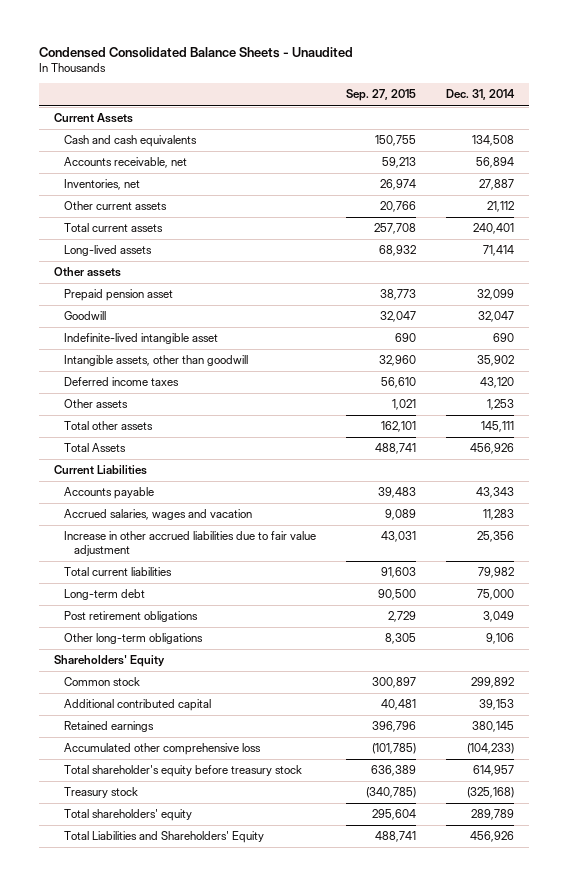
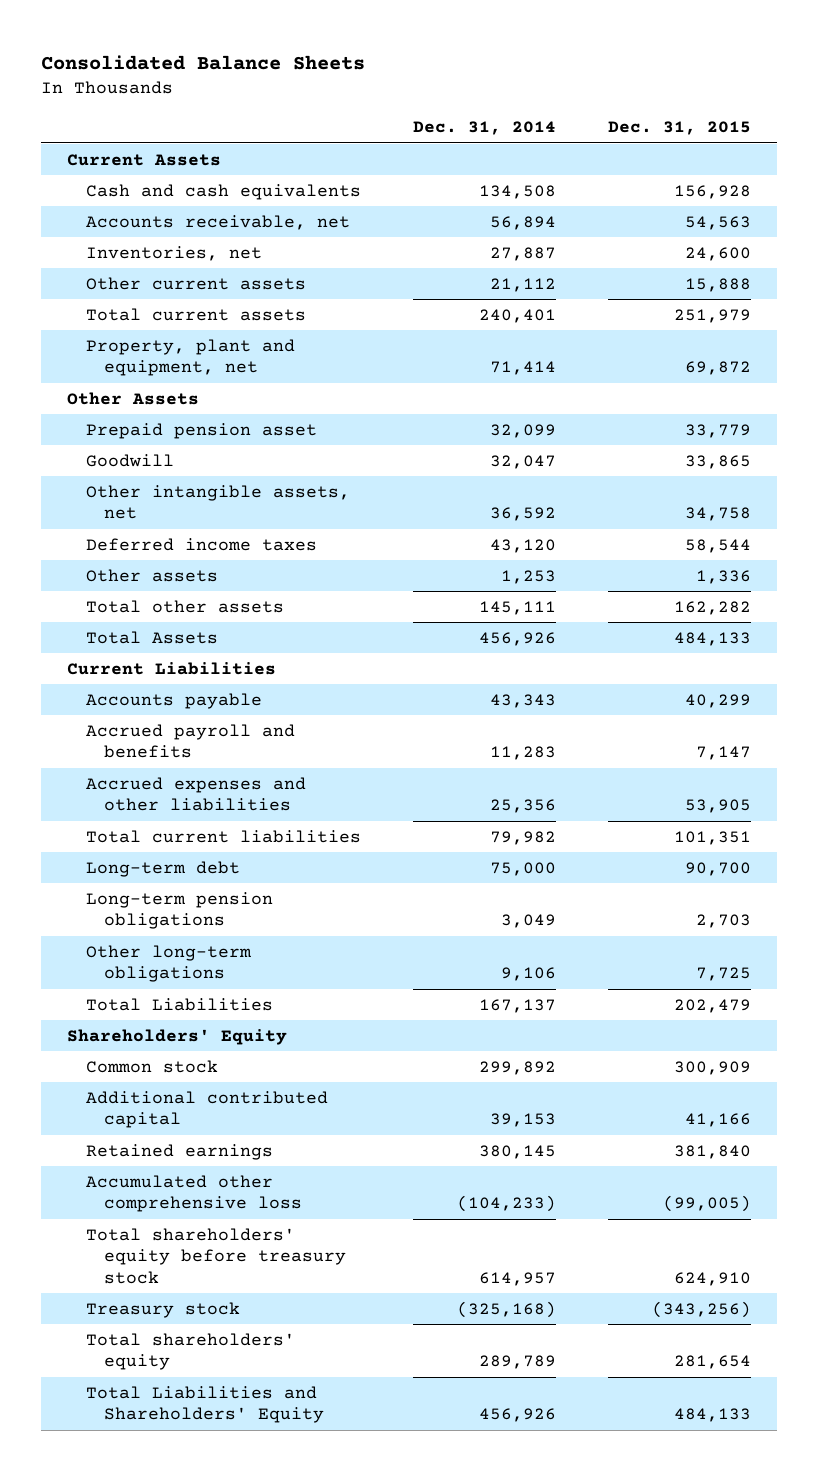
[39,46,354,58] Condensed Consolidated Balance Sheets - Unaudited -> [41,55,366,71] Consolidated Balance Sheets
[346,89,417,102] Sep. 27, 2015 -> none
none -> [608,121,752,136] Dec. 31, 2015
[64,245,153,257] Long-lived assets -> [85,338,295,377] Property, plant and equipment, net
[54,267,122,278] Other assets -> [67,391,200,405] Other Assets
[64,333,219,345] Indefinite-lived intangible asset -> none
[64,355,249,367] Intangible assets, other than goodwill -> [85,484,350,520] Other intangible assets, net
[476,355,514,367] 35,902 -> [489,507,556,522] 36,592
[64,509,253,521] Accrued salaries, wages and vacation -> [85,723,295,759] Accrued payroll and benefits
[64,531,317,556] Increase in other accrued liabilities due to fair value adjustment -> [85,776,306,812] Accrued expenses and other liabilities
[64,611,199,623] Post retirement obligations -> [85,891,273,930] Long-term pension obligations
none -> [85,997,273,1011] Total Liabilities
[64,765,303,778] Total shareholder's equity before treasury stock -> [85,1227,347,1284] Total shareholders' equity before treasury stock

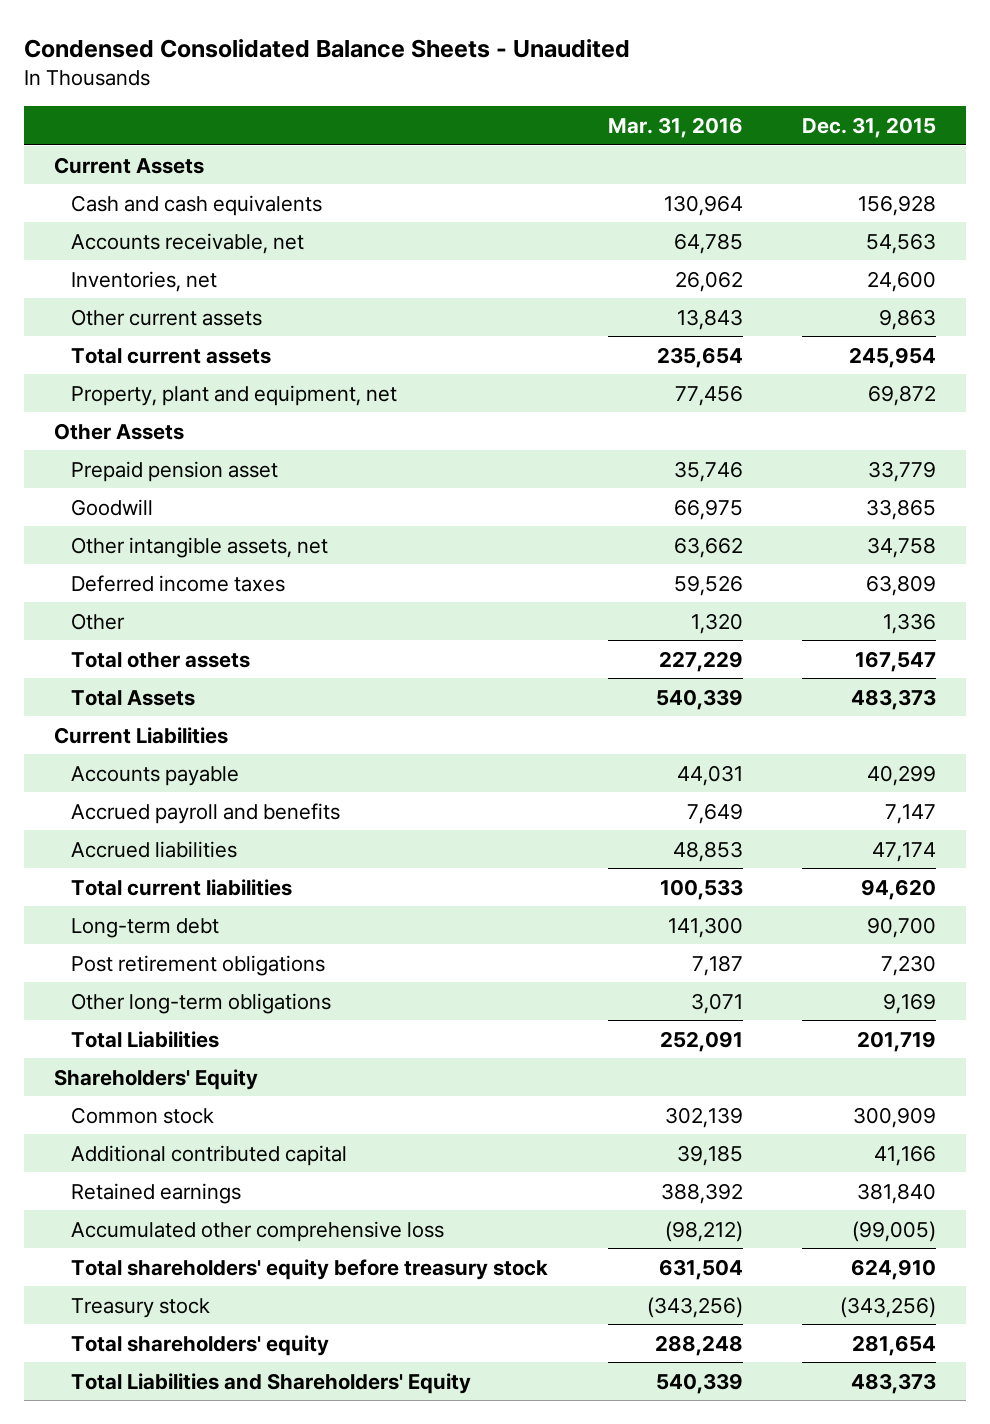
[41,55,366,71] Consolidated Balance Sheets -> [24,38,631,58] Condensed Consolidated Balance Sheets - Unaudited
[412,121,556,136] Dec. 31, 2014 -> none
none -> [607,116,743,138] Mar. 31, 2016
[685,277,752,292] 15,888 -> [879,308,937,330] 9,863
[674,308,752,323] 251,979 -> [849,346,937,368] 245,954
[685,538,752,553] 58,544 -> [866,574,937,596] 63,809
[85,568,218,582] Other assets -> [71,612,126,630] Other
[674,600,752,615] 162,282 -> [855,650,937,672] 167,547
[674,631,752,646] 484,133 -> [851,688,937,710] 483,373
[85,776,306,812] Accrued expenses and other liabilities -> [71,840,238,858] Accrued liabilities
[685,799,752,814] 53,905 -> [872,841,937,862] 47,174
[674,830,752,845] 101,351 -> [861,878,937,900] 94,620
[85,891,273,930] Long-term pension obligations -> none
none -> [71,954,326,976] Post retirement obligations
[696,967,752,982] 7,725 -> [883,992,937,1014] 9,169
[674,998,752,1013] 202,479 -> [857,1030,937,1052] 201,719
[674,1408,752,1423] 484,133 -> [851,1372,937,1394] 483,373

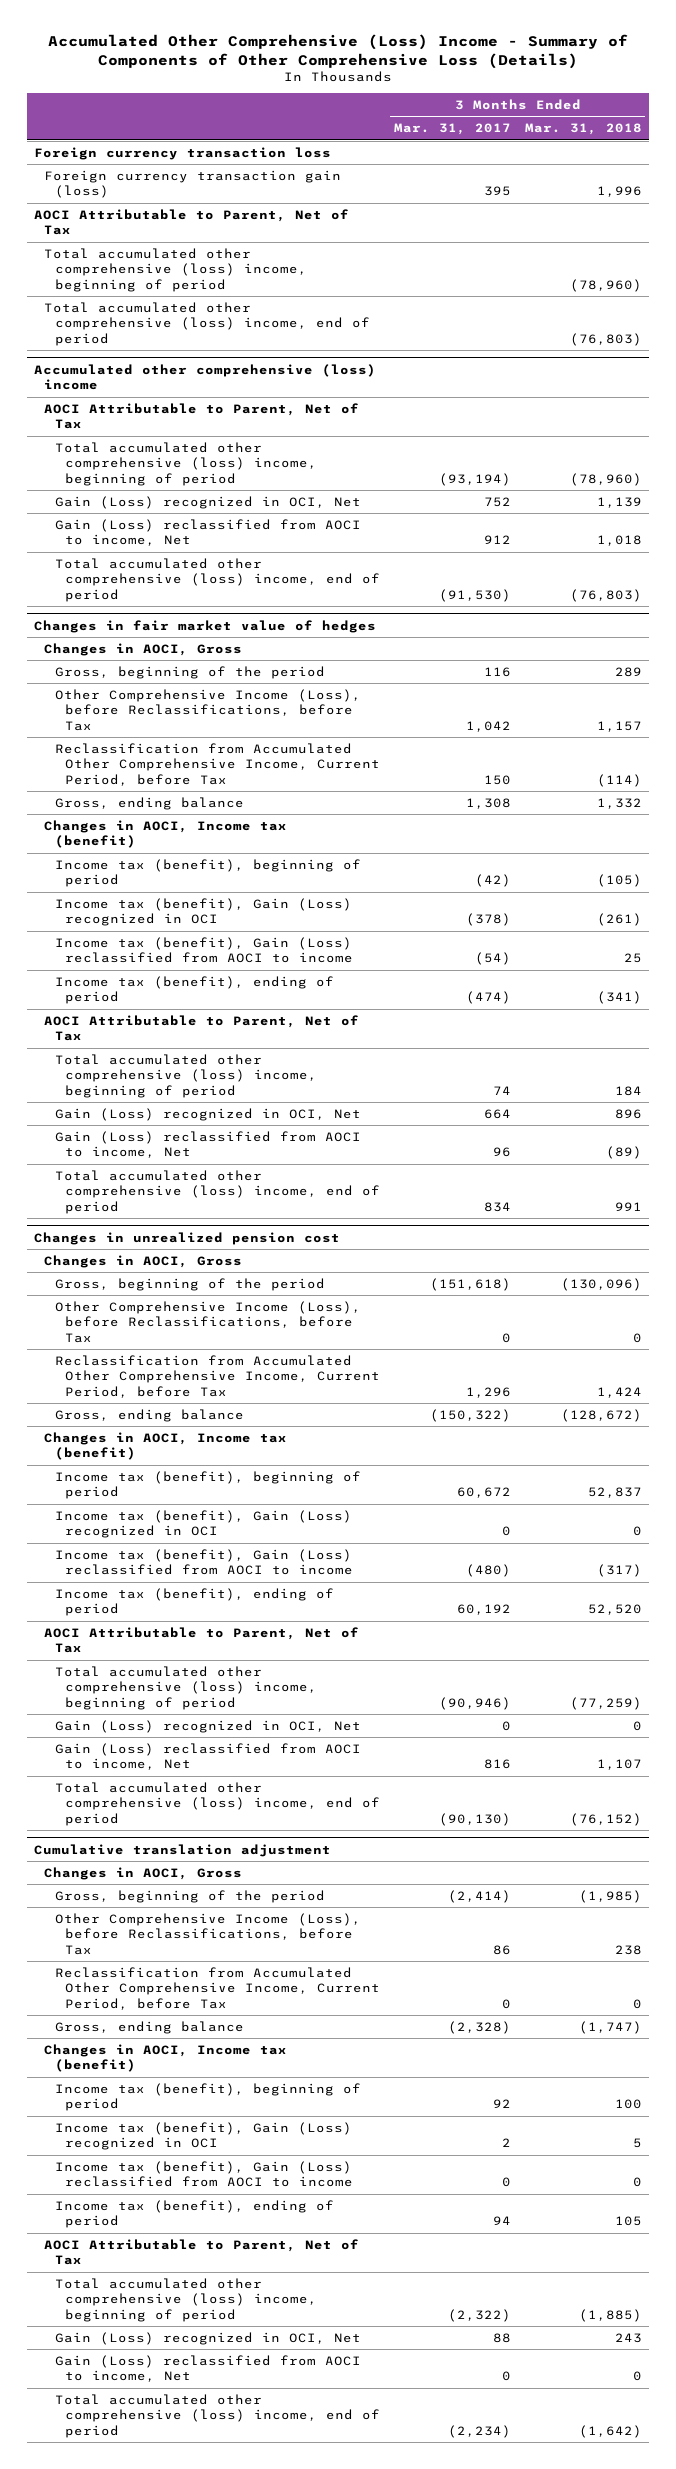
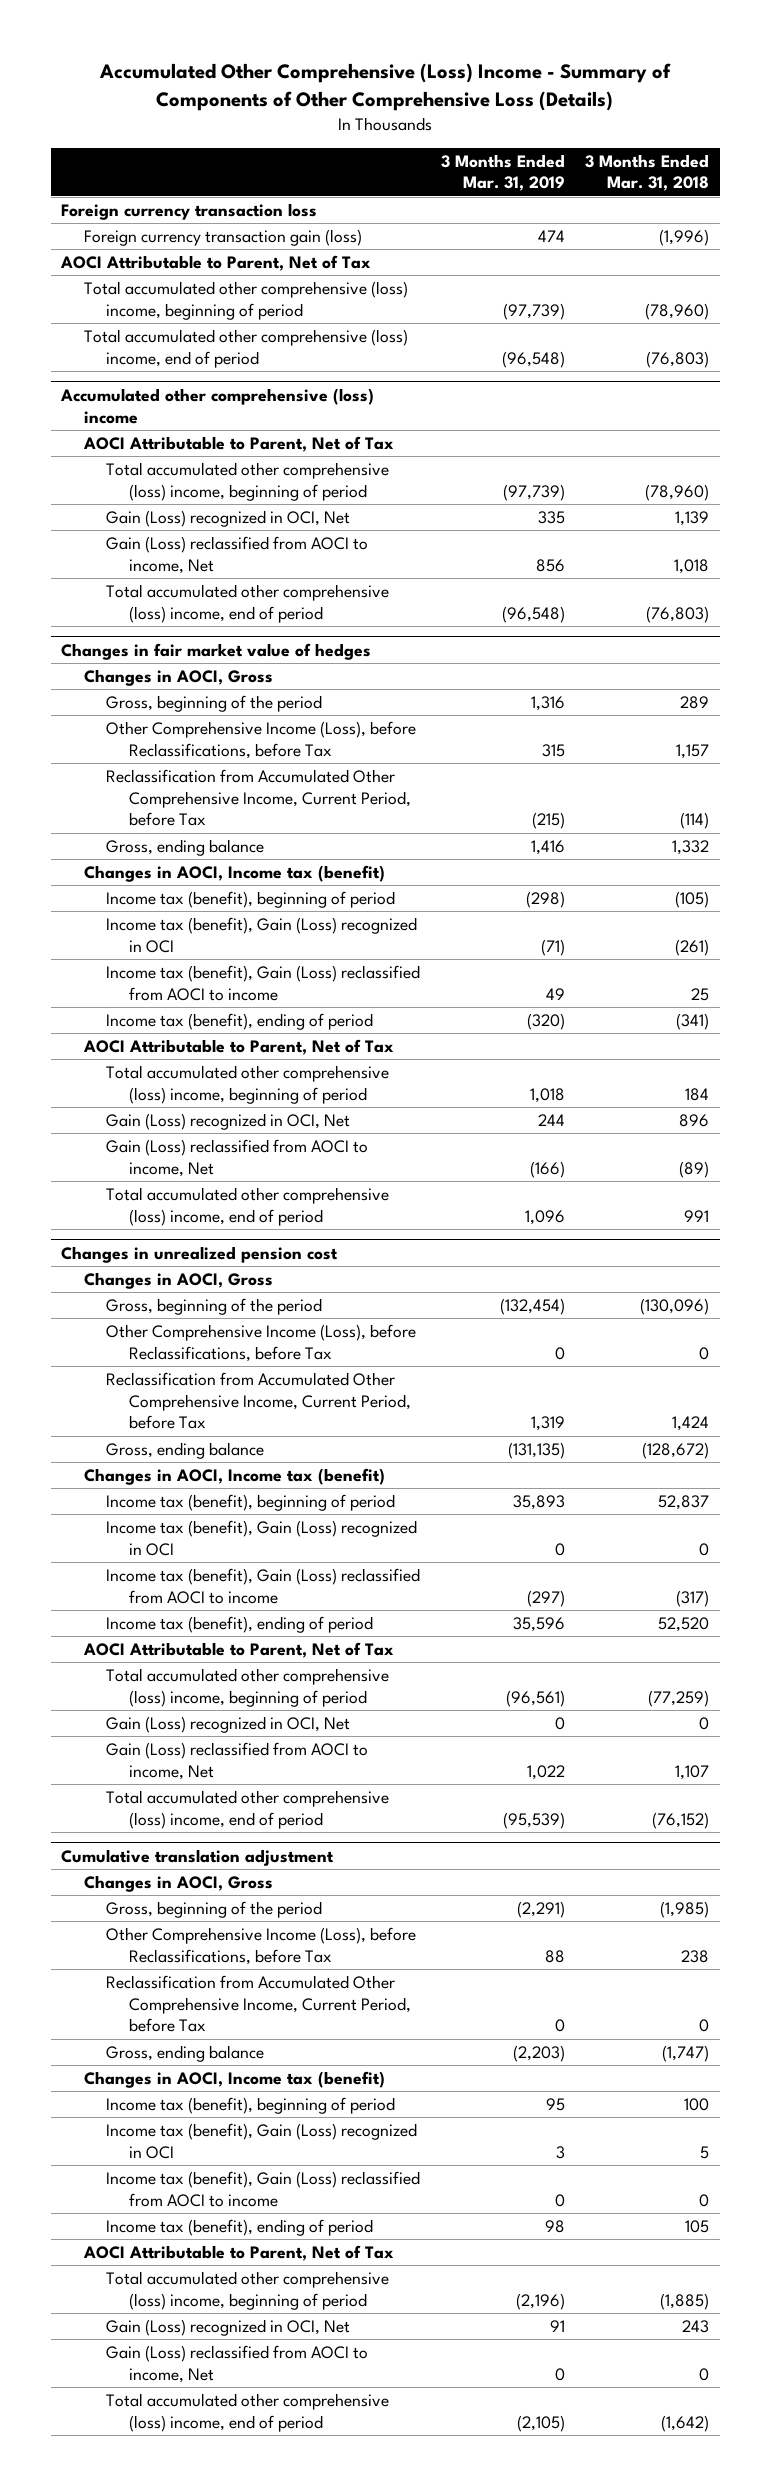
[393,123,511,136] Mar. 31, 2017 -> none
none -> [440,153,565,192] 3 Months Ended Mar. 31, 2019
[596,186,642,198] 1,996 -> [659,229,710,247] (1,996)

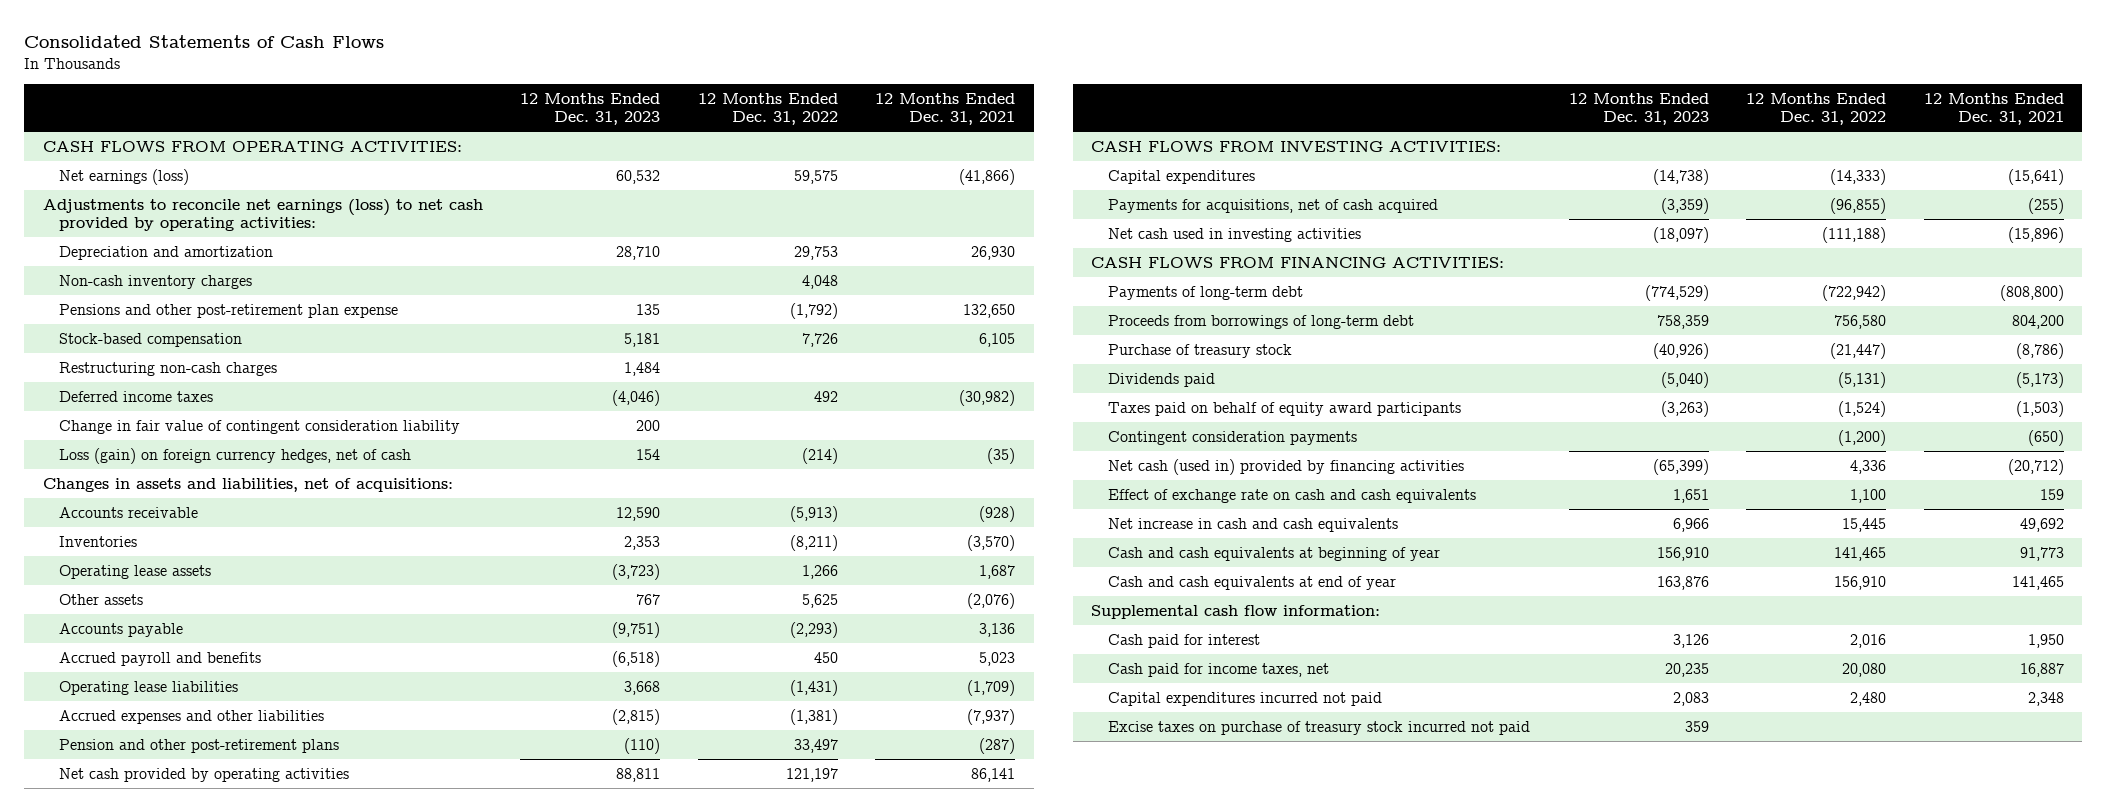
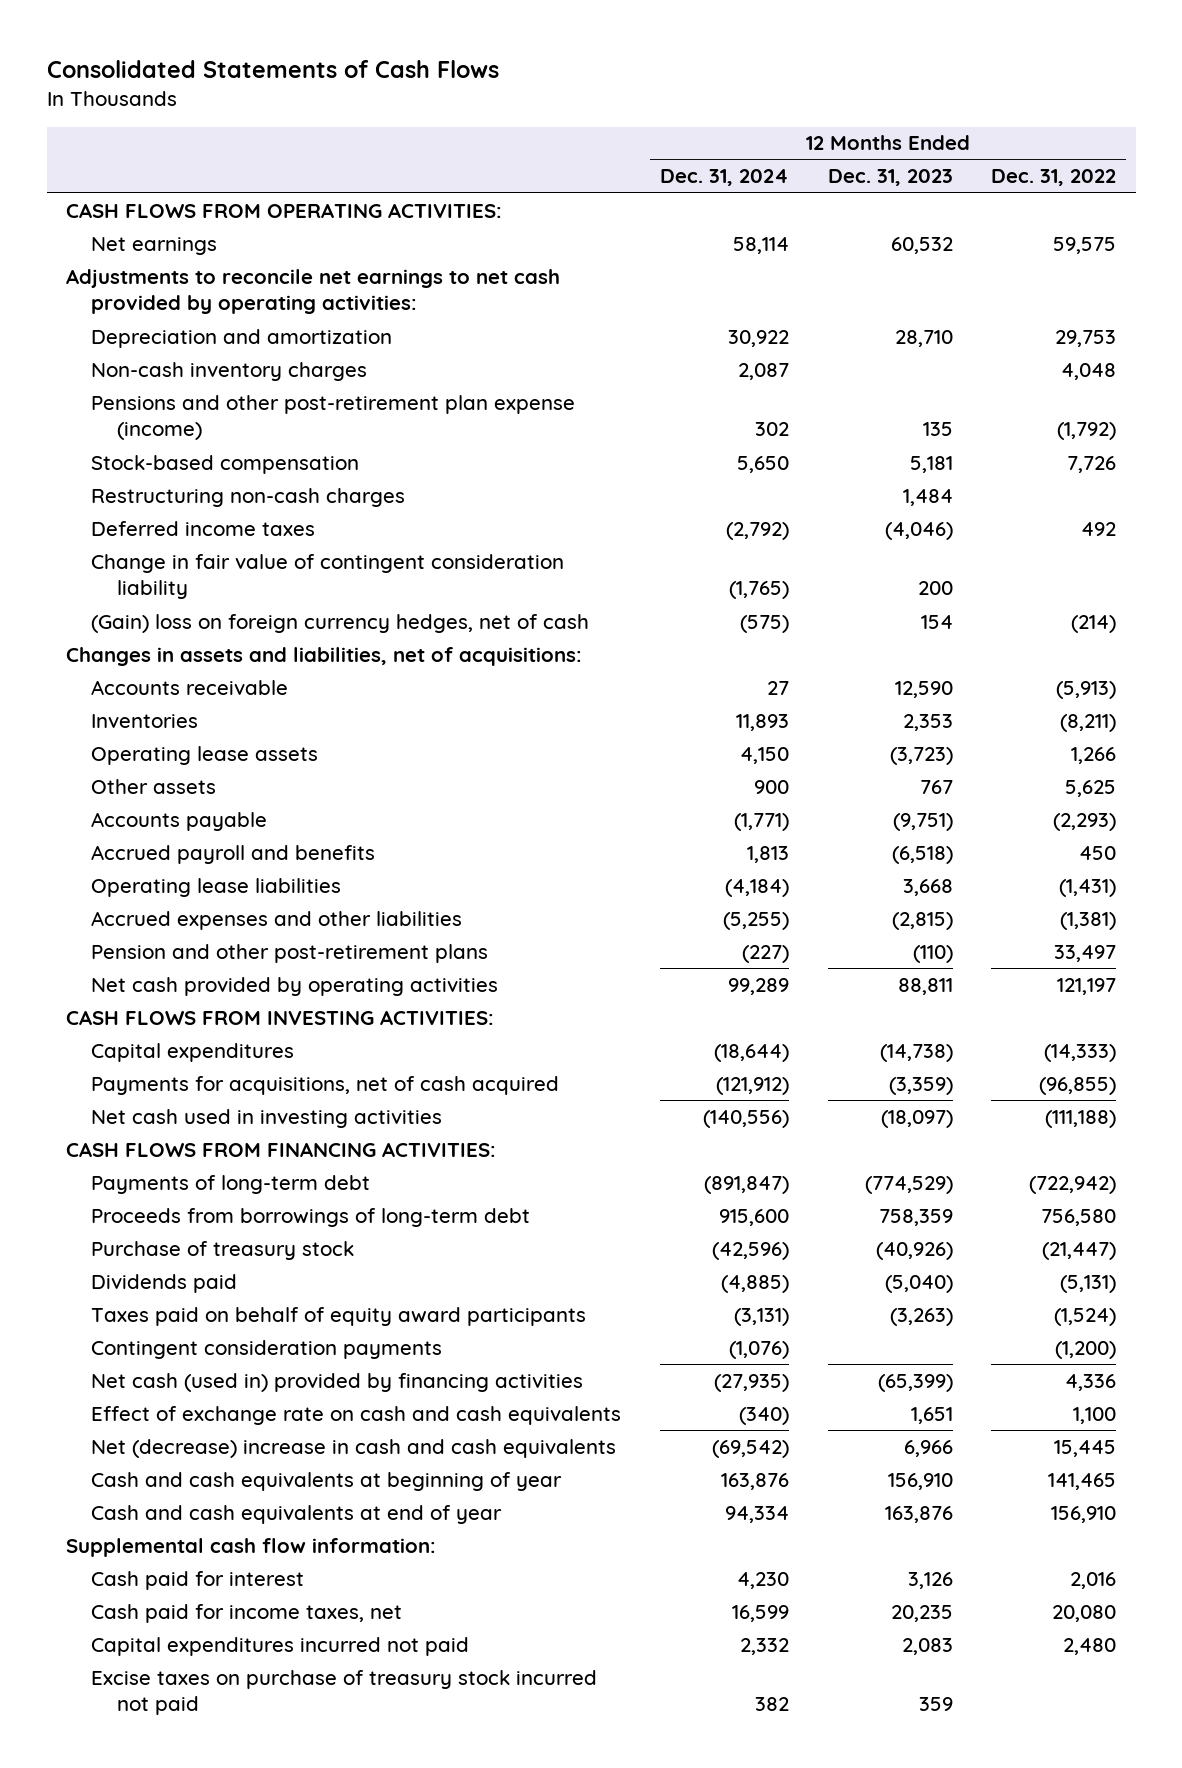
[875,93,1016,126] 12 Months Ended Dec. 31, 2021 -> none
none -> [660,169,790,187] Dec. 31, 2024
[59,168,190,185] Net earnings (loss) -> [91,236,218,255] Net earnings
[42,198,483,231] Adjustments to reconcile net earnings (loss) to net cash provided by operating activities: -> [66,268,561,315] Adjustments to reconcile net earnings to net cash provided by operating activities:
[59,303,399,318] Pensions and other post-retirement plan expense -> [91,394,576,441] Pensions and other post-retirement plan expense (income)
[59,447,412,464] Loss (gain) on foreign currency hedges, net of cash -> [91,613,590,633] (Gain) loss on foreign currency hedges, net of cash
[1107,517,1398,532] Net increase in cash and cash equivalents -> [91,1438,617,1458] Net (decrease) increase in cash and cash equivalents

